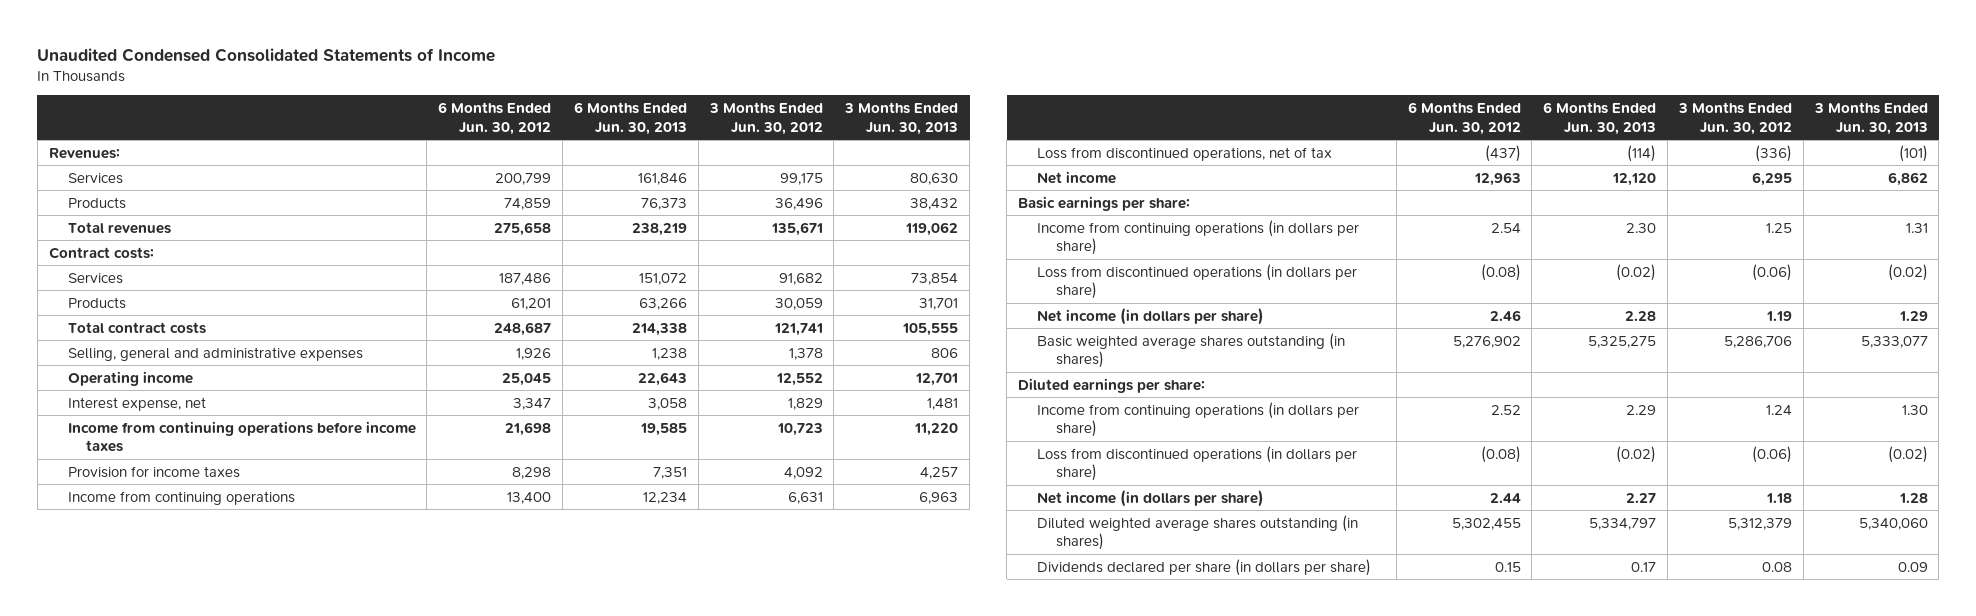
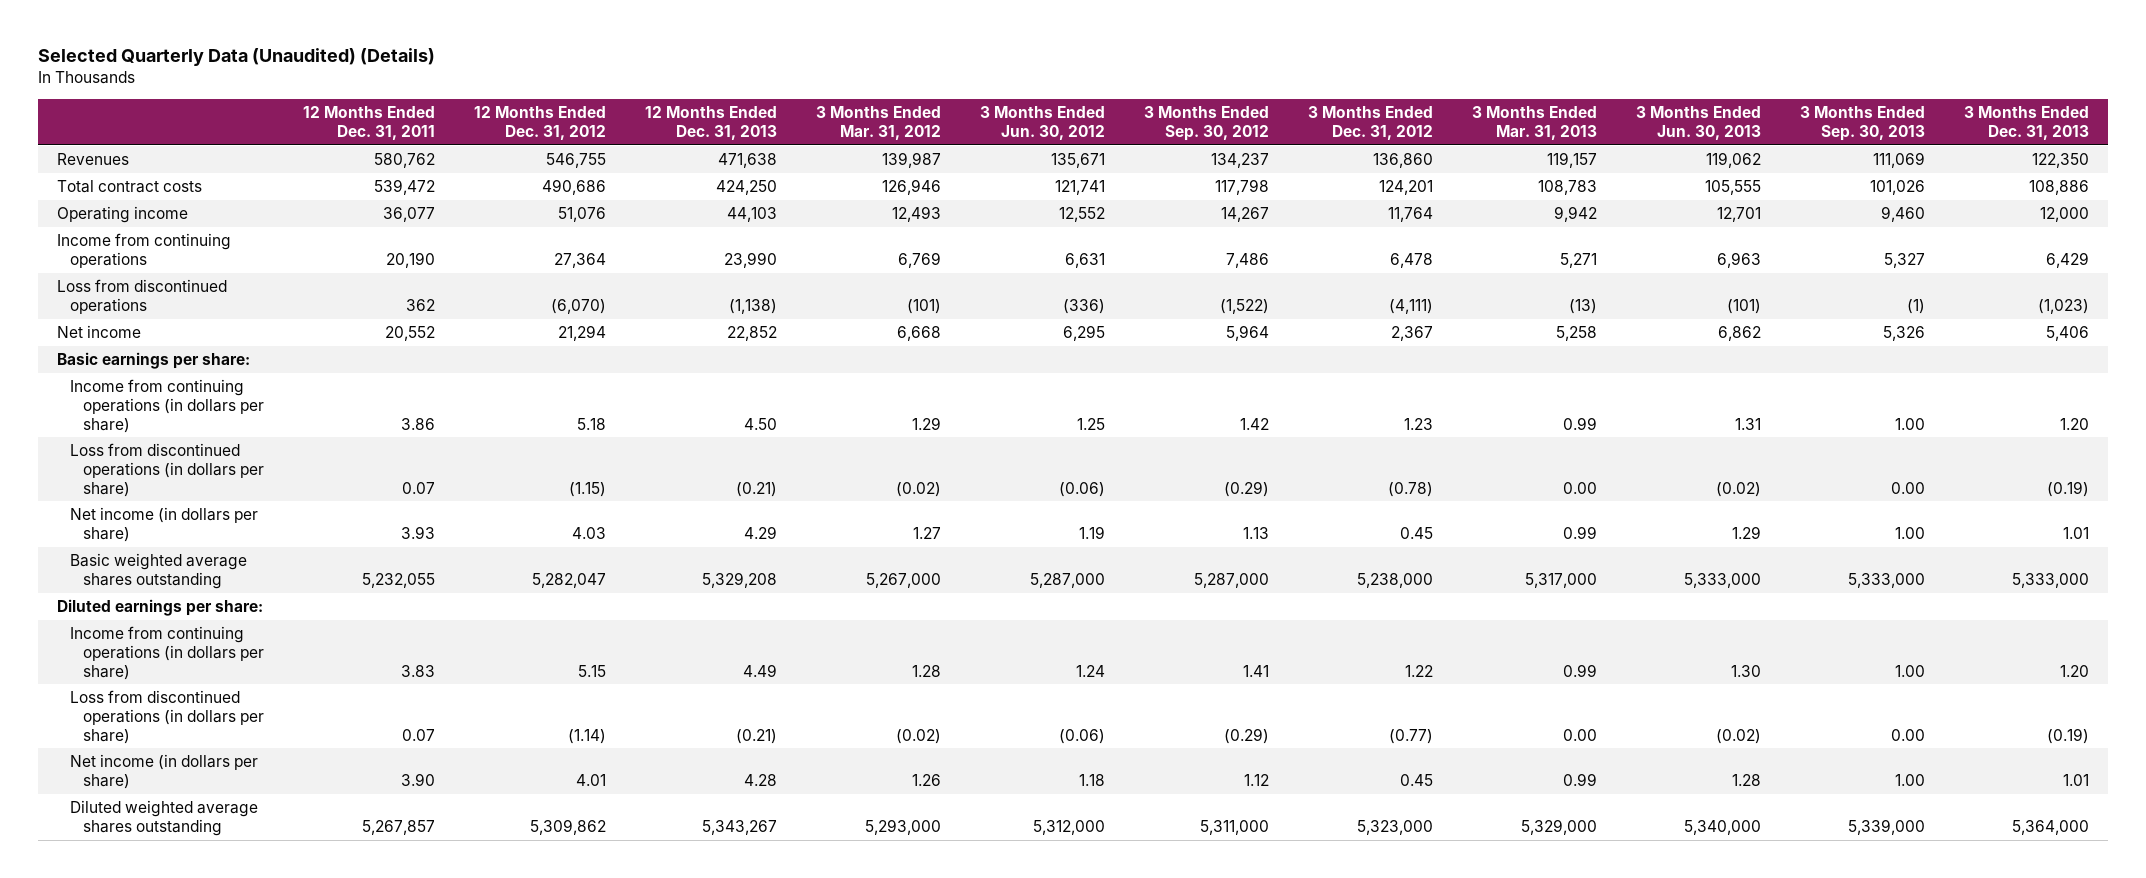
[37,47,496,62] Unaudited Condensed Consolidated Statements of Income -> [37,48,435,67] Selected Quarterly Data (Unaudited) (Details)
[438,102,552,135] 6 Months Ended Jun. 30, 2012 -> none
[573,102,687,135] 6 Months Ended Jun. 30, 2013 -> none
none -> [303,106,436,140] 12 Months Ended Dec. 31, 2011
none -> [474,106,607,140] 12 Months Ended Dec. 31, 2012
none -> [645,106,778,140] 12 Months Ended Dec. 31, 2013
none -> [816,106,942,140] 3 Months Ended Mar. 31, 2012
none -> [1143,106,1269,141] 3 Months Ended Sep. 30, 2012
none -> [1307,106,1433,140] 3 Months Ended Dec. 31, 2012
none -> [1471,106,1597,140] 3 Months Ended Mar. 31, 2013
none -> [1799,106,1925,141] 3 Months Ended Sep. 30, 2013
none -> [1963,106,2089,140] 3 Months Ended Dec. 31, 2013
[48,147,120,159] Revenues: -> none
[67,172,123,184] Services -> none
[67,196,126,209] Products -> none
[48,246,154,259] Contract costs: -> none
[67,272,123,284] Services -> none
[67,296,126,309] Products -> none
[67,221,171,234] Total revenues -> [57,153,130,166] Revenues
[67,346,363,361] Selling, general and administrative expenses -> none
[67,396,206,411] Interest expense, net -> none
[67,420,416,453] Income from continuing operations before income taxes -> none
[67,465,240,478] Provision for income taxes -> none
[1036,146,1332,161] Loss from discontinued operations, net of tax -> [57,279,228,314] Loss from discontinued operations
[1036,332,1345,369] Basic weighted average shares outstanding (in shares) -> [70,553,248,589] Basic weighted average shares outstanding
[1723,335,1792,348] 5,286,706 -> [1030,572,1106,588] 5,287,000
[1860,335,1928,348] 5,333,077 -> [1683,572,1761,588] 5,333,000
[1036,558,1371,576] Dividends declared per share (in dollars per share) -> none
[1036,514,1358,551] Diluted weighted average shares outstanding (in shares) -> [70,800,259,836] Diluted weighted average shares outstanding
[1727,517,1792,530] 5,312,379 -> [1033,819,1106,835] 5,312,000
[1858,517,1928,530] 5,340,060 -> [1683,819,1761,835] 5,340,000

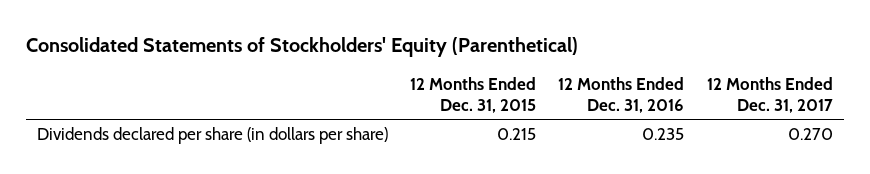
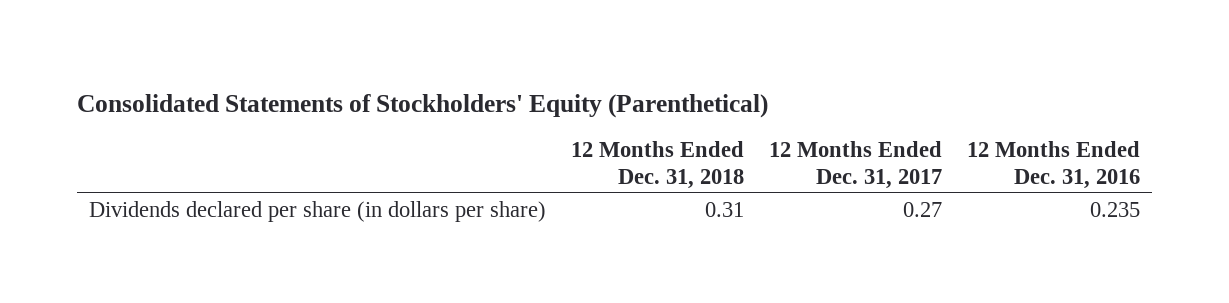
[410,76,537,114] 12 Months Ended Dec. 31, 2015 -> none
none -> [571,141,745,189] 12 Months Ended Dec. 31, 2018
[787,128,833,141] 0.270 -> [903,202,943,218] 0.27

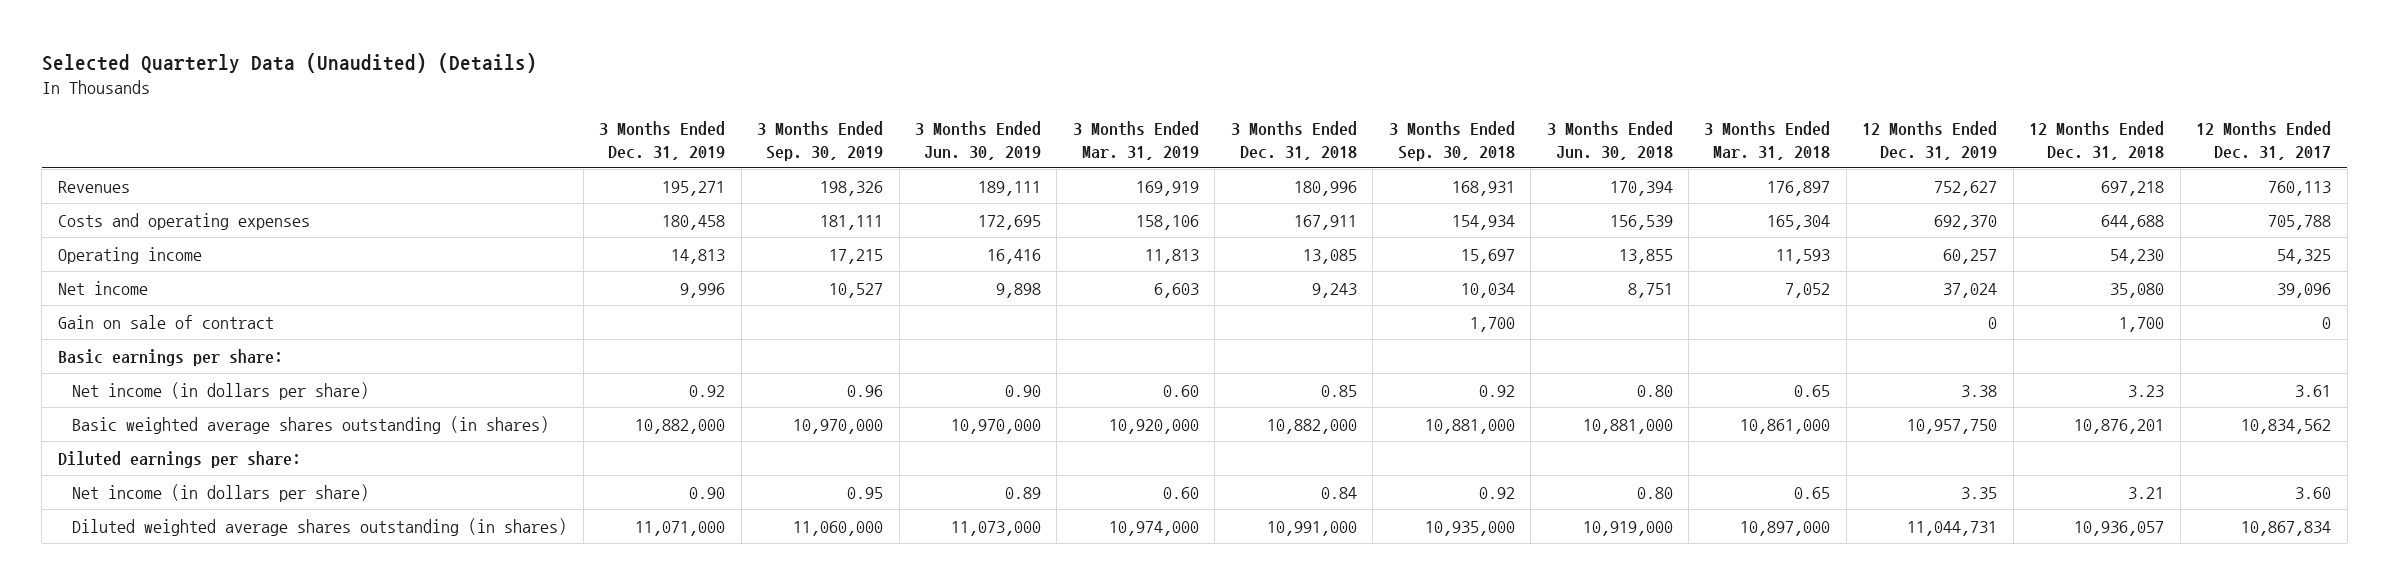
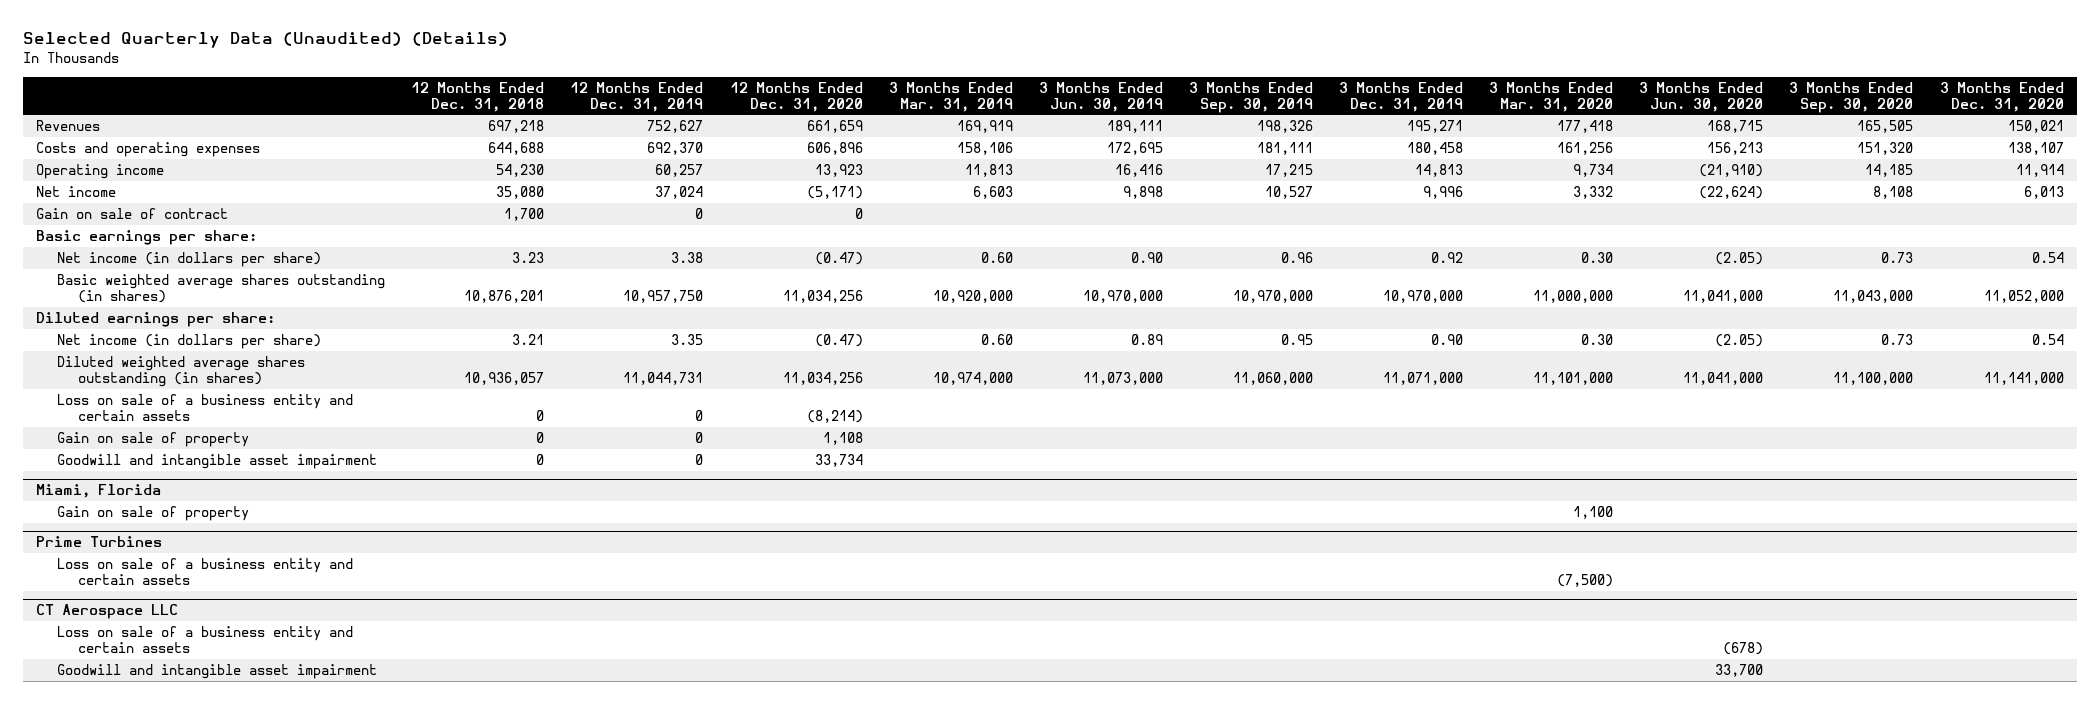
[1230,120,1357,160] 3 Months Ended Dec. 31, 2018 -> none
[1388,120,1515,161] 3 Months Ended Sep. 30, 2018 -> none
[1546,120,1673,160] 3 Months Ended Jun. 30, 2018 -> none
[1704,120,1831,160] 3 Months Ended Mar. 31, 2018 -> none
[2196,120,2332,160] 12 Months Ended Dec. 31, 2017 -> none
none -> [729,81,863,112] 12 Months Ended Dec. 31, 2020
none -> [1489,81,1614,112] 3 Months Ended Mar. 31, 2020
none -> [1639,81,1764,112] 3 Months Ended Jun. 30, 2020
none -> [1789,81,1914,113] 3 Months Ended Sep. 30, 2020
none -> [1939,81,2064,112] 3 Months Ended Dec. 31, 2020
[635,418,726,434] 10,882,000 -> [1383,290,1464,304] 10,970,000
none -> [57,393,354,422] Loss on sale of a business entity and certain assets
none -> [57,431,250,447] Gain on sale of property
none -> [57,453,378,469] Goodwill and intangible asset impairment
none -> [36,484,162,499] Miami, Florida
none -> [57,505,250,521] Gain on sale of property
none -> [36,536,163,548] Prime Turbines
none -> [57,557,354,586] Loss on sale of a business entity and certain assets
none -> [36,604,179,620] CT Aerospace LLC
none -> [57,625,354,654] Loss on sale of a business entity and certain assets
none -> [57,663,378,679] Goodwill and intangible asset impairment

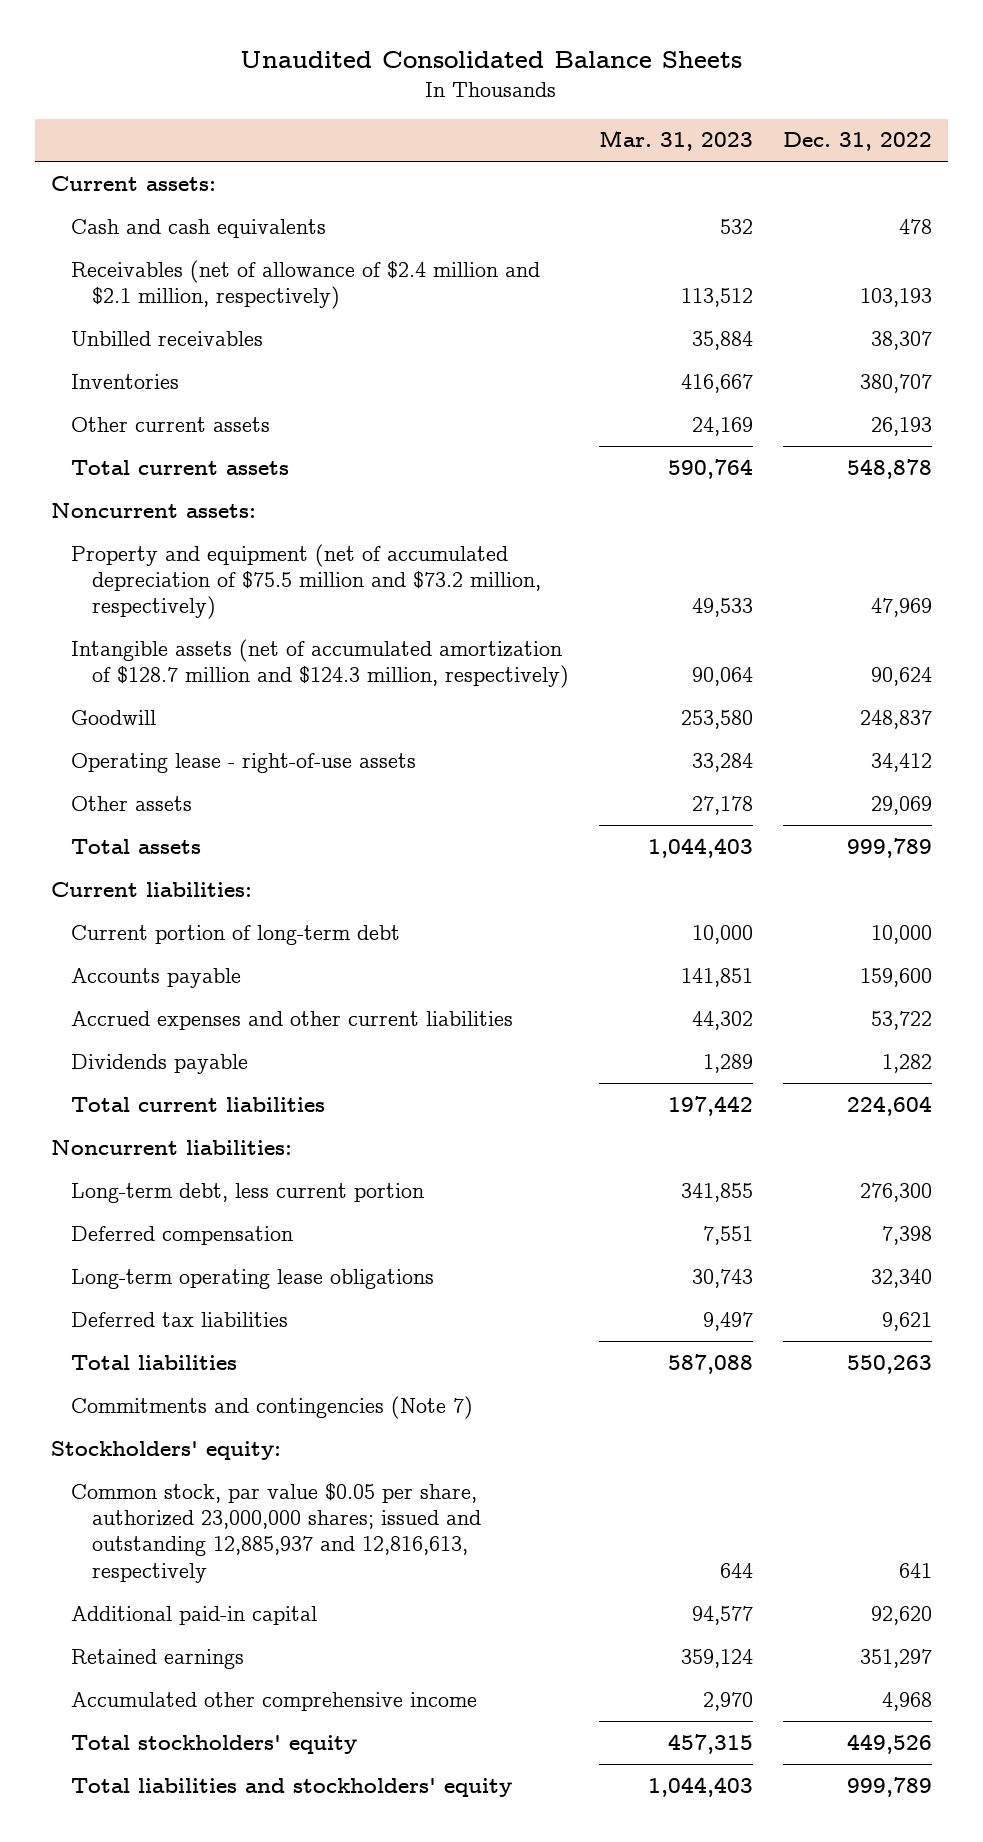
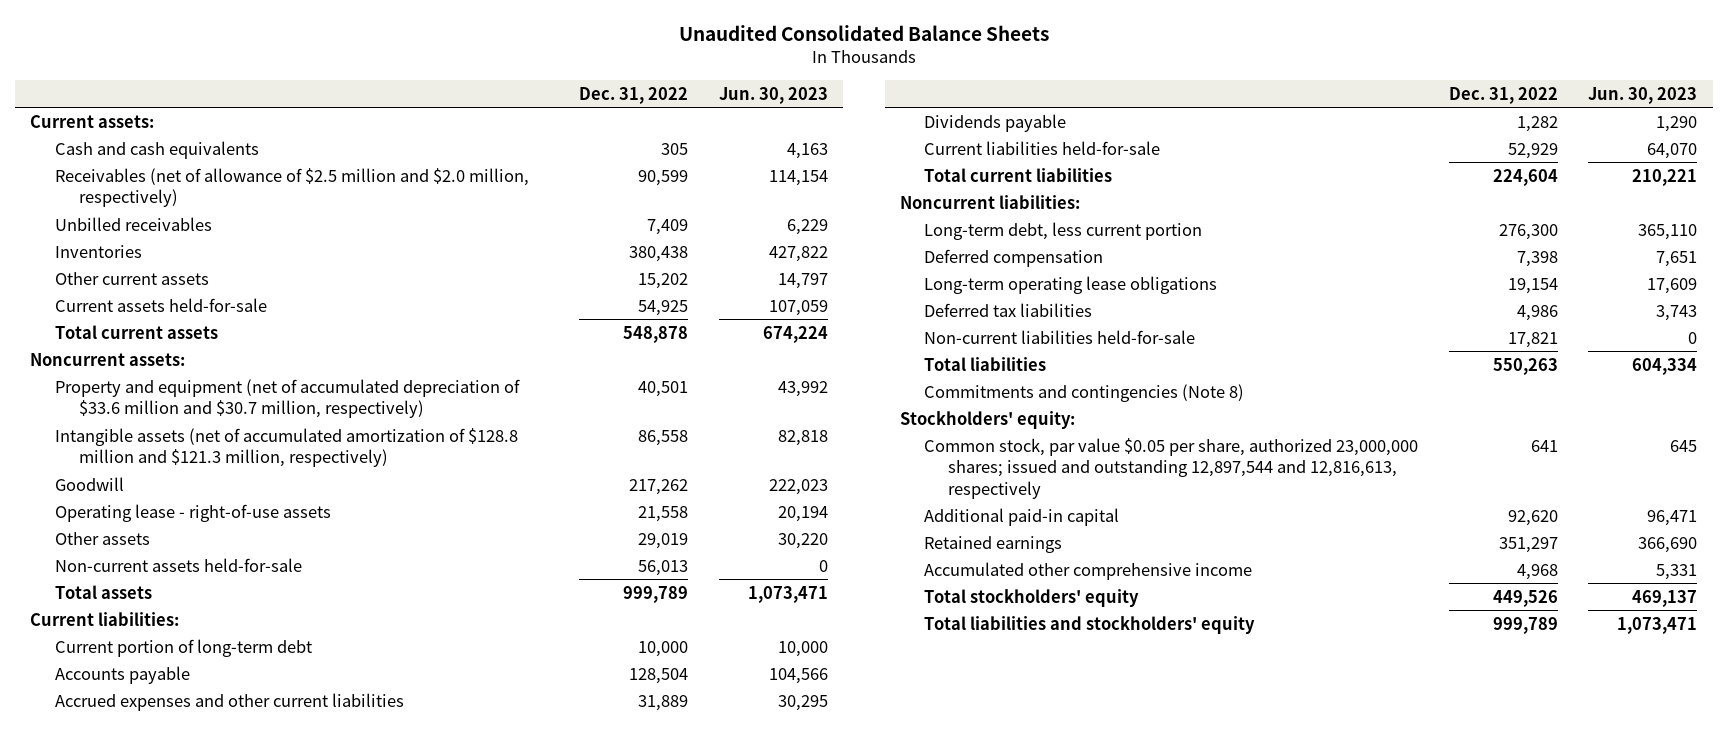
[598,130,753,152] Mar. 31, 2023 -> none
none -> [718,86,828,104] Jun. 30, 2023
[899,218,933,234] 478 -> [661,142,689,155] 305
[71,259,541,310] Receivables (net of allowance of $2.4 million and $2.1 million, respectively) -> [54,167,529,208] Receivables (net of allowance of $2.5 million and $2.0 million, respectively)
[860,288,933,308] 103,193 -> [638,169,689,186] 90,599
[871,330,933,350] 38,307 -> [647,218,689,235] 7,409
[860,373,933,393] 380,707 -> [629,245,689,262] 380,438
[871,416,933,436] 26,193 -> [638,272,689,289] 15,202
none -> [54,297,267,312] Current assets held-for-sale
[71,543,541,620] Property and equipment (net of accumulated depreciation of $75.5 million and $73.2 million, respectively) -> [54,378,520,419] Property and equipment (net of accumulated depreciation of $33.6 million and $30.7 million, respectively)
[871,598,933,618] 47,969 -> [638,380,689,397] 40,501
[71,638,569,689] Intangible assets (net of accumulated amortization of $128.7 million and $124.3 million, respectively) -> [54,427,518,468] Intangible assets (net of accumulated amortization of $128.8 million and $121.3 million, respectively)
[871,667,933,687] 90,624 -> [638,429,689,446] 86,558
[860,709,933,729] 248,837 -> [629,478,689,495] 217,262
[871,752,933,772] 34,412 -> [638,505,689,522] 21,558
[871,795,933,815] 29,069 -> [638,532,689,549] 29,019
none -> [54,557,302,572] Non-current assets held-for-sale
[860,967,933,987] 159,600 -> [629,667,689,684] 128,504
[871,1010,933,1030] 53,722 -> [638,694,689,711] 31,889
none -> [923,140,1160,155] Current liabilities held-for-sale
[871,1268,933,1288] 32,340 -> [1507,277,1558,294] 19,154
[882,1311,933,1331] 9,621 -> [1516,304,1558,321] 4,986
none -> [923,329,1195,344] Non-current liabilities held-for-sale
[71,1395,474,1419] Commitments and contingencies (Note 7) -> [923,383,1244,402] Commitments and contingencies (Note 8)
[71,1482,481,1583] Common stock, par value $0.05 per share, authorized 23,000,000 shares; issued and outstanding 12,885,937 and 12,816,613, respectively -> [923,437,1418,499] Common stock, par value $0.05 per share, authorized 23,000,000 shares; issued and outstanding 12,897,544 and 12,816,613, respectively

